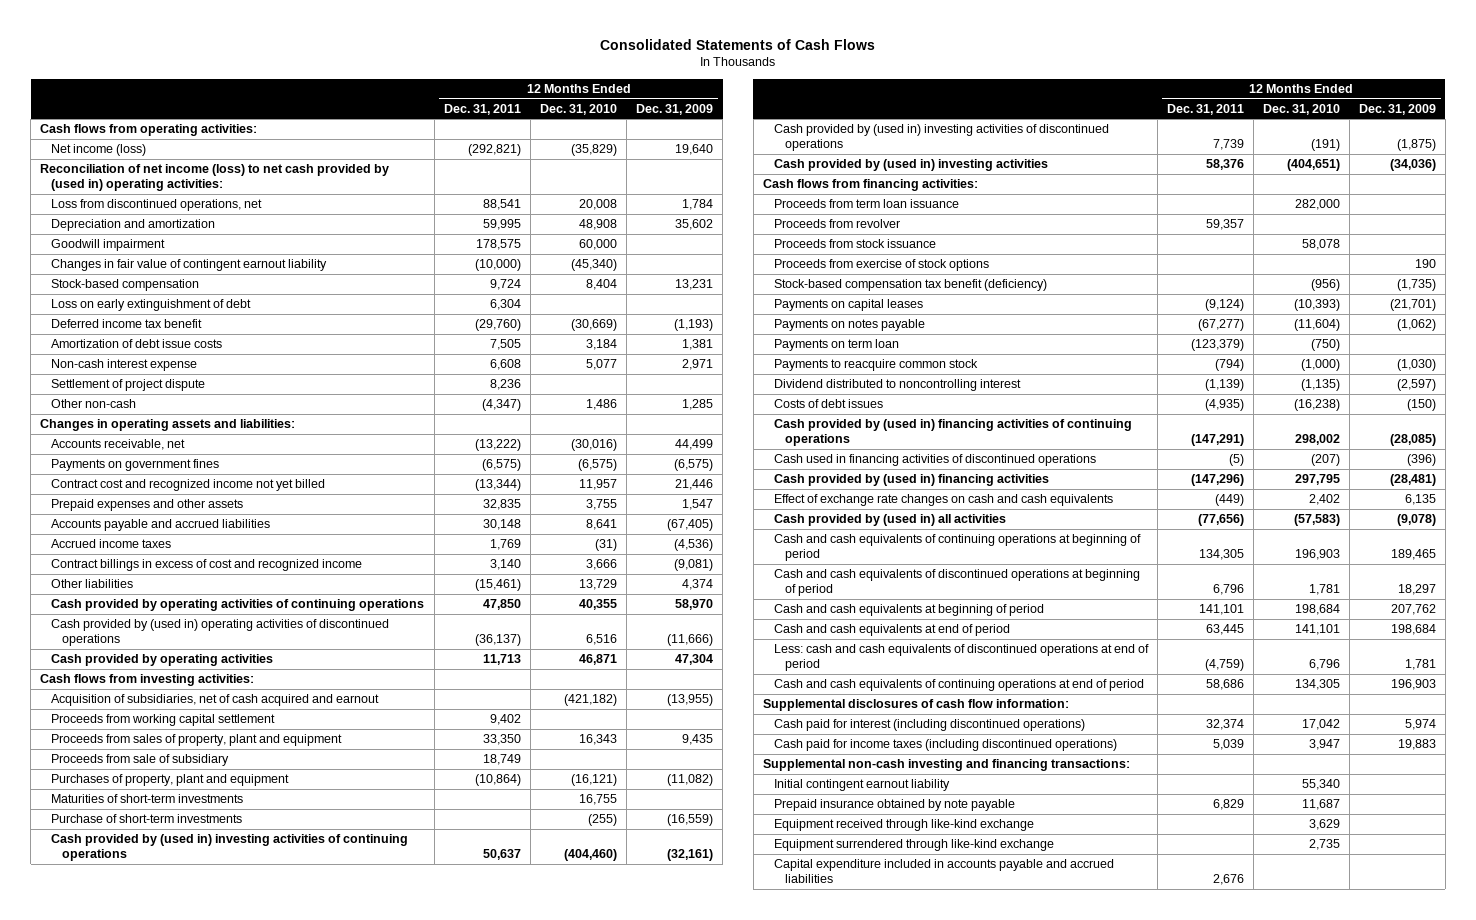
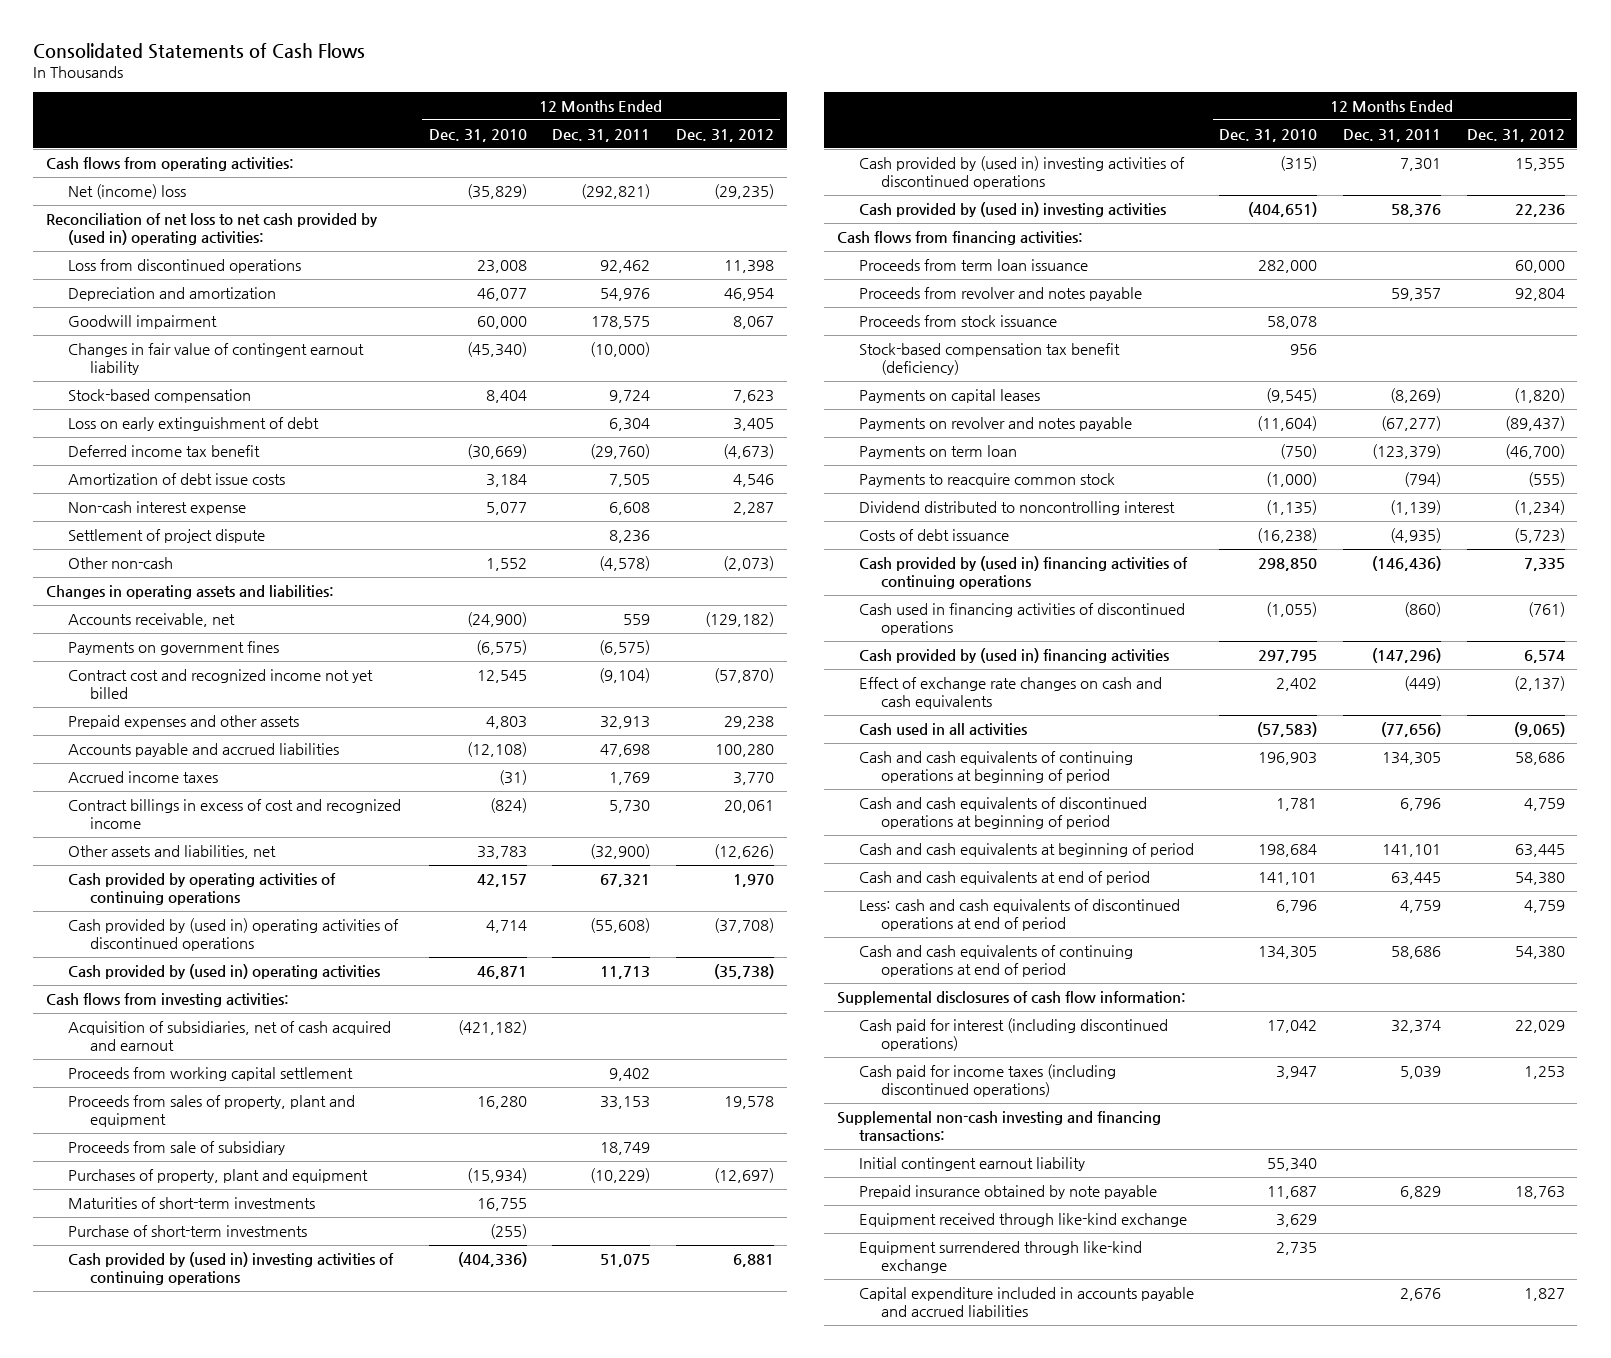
[636,103,714,115] Dec. 31, 2009 -> none
none -> [675,129,774,143] Dec. 31, 2012
[50,144,146,157] Net income (loss) -> [68,184,187,200] Net (income) loss
[40,164,390,191] Reconciliation of net income (loss) to net cash provided by (used in) operating activities: -> [46,213,379,246] Reconciliation of net loss to net cash provided by (used in) operating activities:
[50,199,262,212] Loss from discontinued operations, net -> [68,259,302,274] Loss from discontinued operations
[482,199,521,211] 88,541 -> [600,260,651,274] 92,462
[579,199,618,211] 20,008 -> [476,260,527,274] 23,008
[482,219,521,231] 59,995 -> [600,288,651,302] 54,976
[579,219,618,231] 48,908 -> [476,288,527,302] 46,077
[481,399,521,412] (4,347) -> [599,556,651,572] (4,578)
[586,399,618,411] 1,486 -> [485,558,527,572] 1,552
[474,439,521,452] (13,222) -> [623,614,651,626] 559
[571,439,618,452] (30,016) -> [466,612,527,628] (24,900)
[474,479,521,492] (13,344) -> [599,668,651,684] (9,104)
[579,479,618,491] 11,957 -> [476,670,527,684] 12,545
[482,499,521,511] 32,835 -> [600,716,651,730] 32,913
[586,499,618,511] 3,755 -> [485,716,527,730] 4,803
[482,519,521,531] 30,148 -> [600,744,651,758] 47,698
[586,519,618,531] 8,641 -> [466,742,527,758] (12,108)
[489,559,521,571] 3,140 -> [609,800,651,814] 5,730
[586,559,618,571] 3,666 -> [489,798,527,814] (824)
[50,579,133,589] Other liabilities -> [68,845,277,860] Other assets and liabilities, net
[474,579,521,592] (15,461) -> [590,844,651,860] (32,900)
[579,579,618,591] 13,729 -> [476,846,527,860] 33,783
[482,599,521,611] 47,850 -> [600,874,651,888] 67,321
[579,599,618,611] 40,355 -> [476,874,527,888] 42,157
[474,633,521,646] (36,137) -> [590,918,651,934] (55,608)
[586,633,618,645] 6,516 -> [485,920,527,934] 4,714
[50,654,273,667] Cash provided by operating activities -> [68,964,381,980] Cash provided by (used in) operating activities
[482,734,521,746] 33,350 -> [600,1096,651,1110] 33,153
[579,734,618,746] 16,343 -> [476,1096,527,1110] 16,280
[474,774,521,787] (10,864) -> [590,1168,651,1184] (10,229)
[571,774,618,787] (16,121) -> [466,1168,527,1184] (15,934)
[482,848,521,860] 50,637 -> [600,1254,651,1268] 51,075
[564,848,618,861] (404,460) -> [457,1252,527,1268] (404,336)
[1212,138,1244,150] 7,739 -> [1400,158,1442,172] 7,301
[1310,138,1340,151] (191) -> [1280,156,1318,172] (315)
[773,219,900,229] Proceeds from revolver -> [858,287,1142,302] Proceeds from revolver and notes payable
[773,259,989,272] Proceeds from exercise of stock options -> none
[1310,279,1340,292] (956) -> [1290,344,1318,356] 956
[1204,299,1244,312] (9,124) -> [1390,388,1442,404] (8,269)
[1293,299,1340,312] (10,393) -> [1266,388,1318,404] (9,545)
[773,319,925,332] Payments on notes payable -> [858,417,1132,432] Payments on revolver and notes payable
[773,399,883,409] Costs of debt issues -> [858,529,1009,542] Costs of debt issuance
[1190,433,1244,446] (147,291) -> [1372,556,1442,572] (146,436)
[1294,433,1340,445] 298,002 -> [1258,558,1318,572] 298,850
[1228,454,1244,467] (5) -> [1404,602,1442,618] (860)
[1310,454,1340,467] (207) -> [1266,602,1318,618] (1,055)
[773,514,1006,527] Cash provided by (used in) all activities -> [858,723,1027,736] Cash used in all activities
[1204,658,1244,671] (4,759) -> [1400,900,1442,914] 4,759

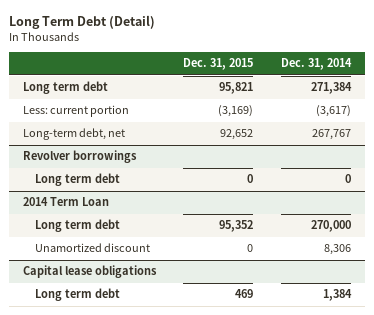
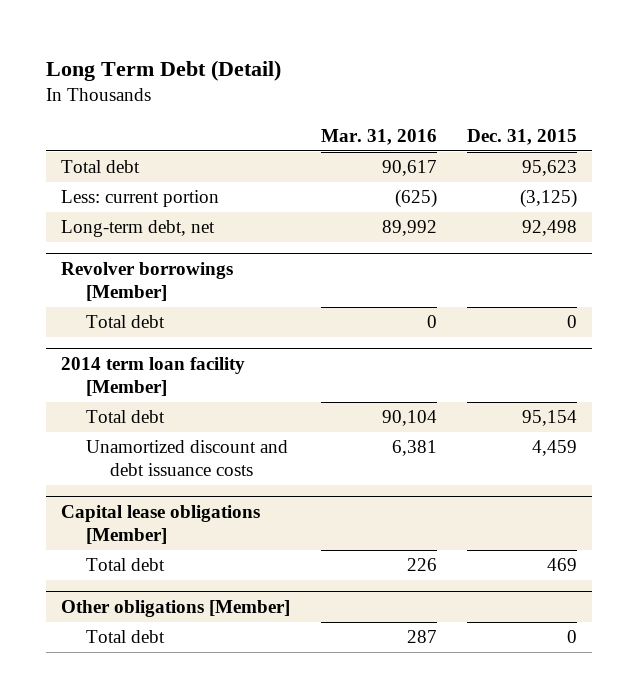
[281,58,353,71] Dec. 31, 2014 -> none
none -> [320,128,437,145] Mar. 31, 2016
[34,243,150,253] Unamortized discount -> none
[22,81,108,95] Long term debt -> [61,160,141,174] Total debt
[219,82,254,95] 95,821 -> [521,160,577,177] 95,623
[218,105,254,118] (3,169) -> [519,189,577,209] (3,125)
[220,129,254,141] 92,652 -> [521,220,577,237] 92,498
[22,150,137,164] Revolver borrowings -> [61,261,234,301] Revolver borrowings [Member]
[34,173,120,187] Long term debt -> [85,315,165,329] Total debt
[22,197,109,207] 2014 Term Loan -> [61,356,246,396] 2014 term loan facility [Member]
[34,219,120,233] Long term debt -> [85,410,165,424] Total debt
[219,220,254,233] 95,352 -> [521,410,577,427] 95,154
none -> [85,440,288,477] Unamortized discount and debt issuance costs
[22,265,157,279] Capital lease obligations -> [61,504,261,544] Capital lease obligations [Member]
[34,288,120,302] Long term debt -> [85,558,165,572] Total debt
none -> [61,599,291,617] Other obligations [Member]
none -> [85,630,165,644] Total debt

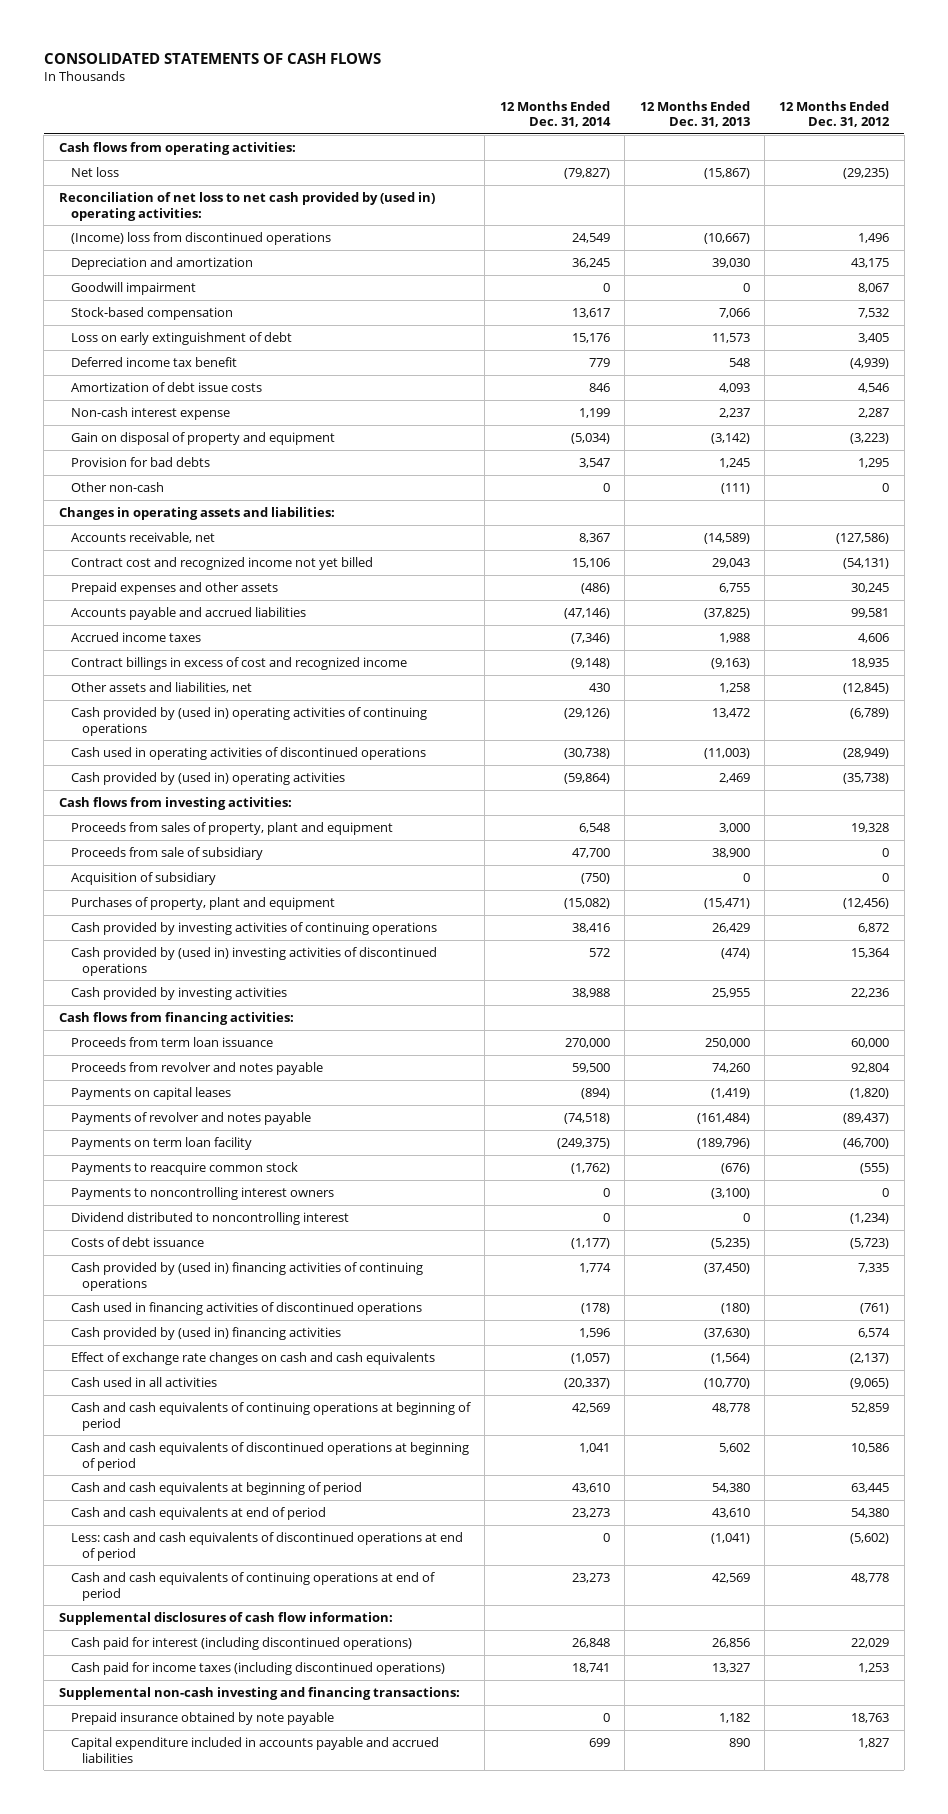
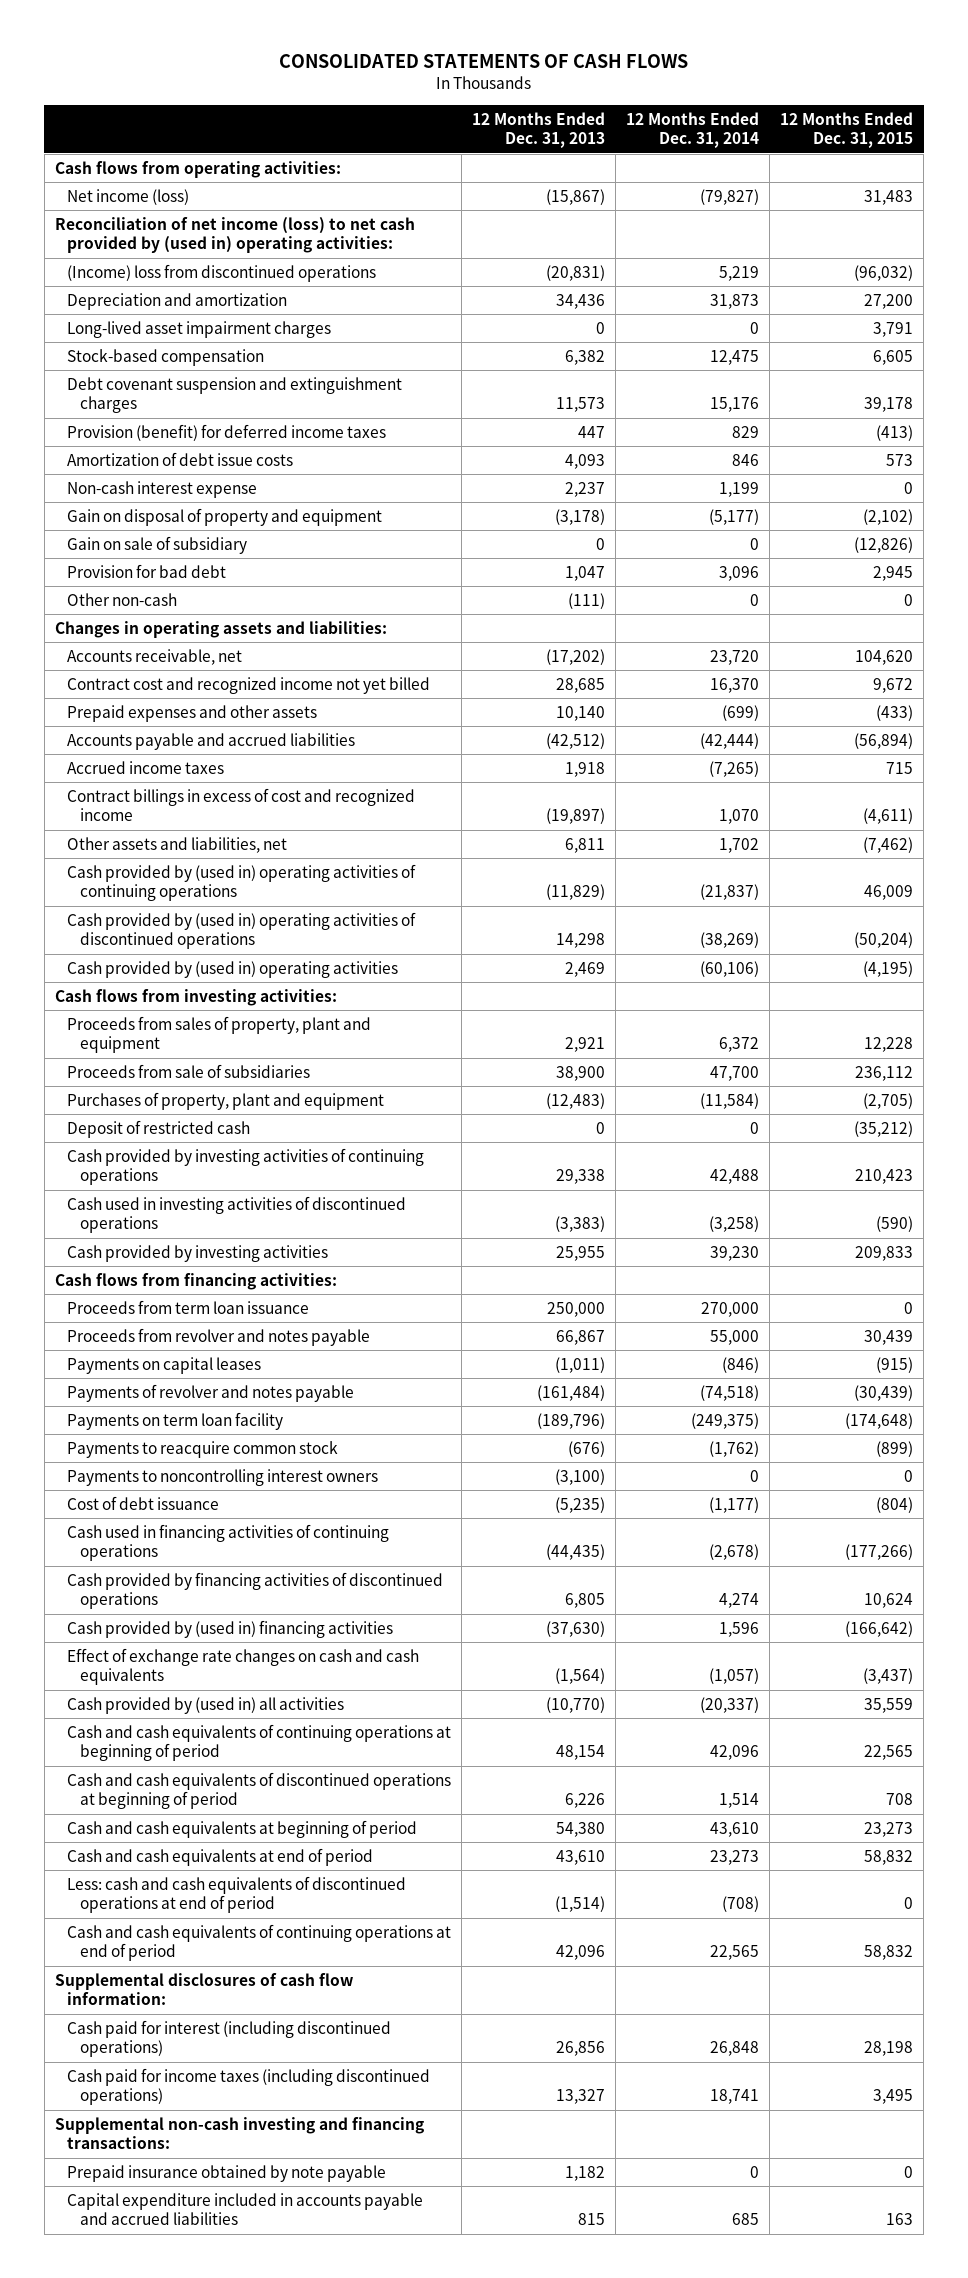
[779,100,891,128] 12 Months Ended Dec. 31, 2012 -> none
none -> [780,111,914,149] 12 Months Ended Dec. 31, 2015
[70,281,196,295] Goodwill impairment -> none
[70,166,119,177] Net loss -> [67,188,190,205] Net income (loss)
[58,191,435,221] Reconciliation of net loss to net cash provided by (used in) operating activities: -> [54,216,415,254] Reconciliation of net income (loss) to net cash provided by (used in) operating activities:
[571,232,610,243] 24,549 -> [719,265,760,281] 5,219
[703,232,750,244] (10,667) -> [546,264,606,281] (20,831)
[571,257,610,268] 36,245 -> [710,293,760,309] 31,873
[711,257,750,268] 39,030 -> [556,293,606,309] 34,436
none -> [67,320,332,338] Long-lived asset impairment charges
[571,307,610,318] 13,617 -> [710,349,760,365] 12,475
[718,307,750,318] 7,066 -> [565,349,606,365] 6,382
[70,331,292,345] Loss on early extinguishment of debt -> [67,376,403,414] Debt covenant suspension and extinguishment charges
[70,356,237,367] Deferred income tax benefit -> [67,423,387,441] Provision (benefit) for deferred income taxes
[588,357,610,367] 779 -> [732,425,760,438] 829
[728,357,750,367] 548 -> [578,425,606,438] 447
[570,432,610,444] (5,034) -> [709,508,760,525] (5,177)
[710,432,750,444] (3,142) -> [555,508,606,525] (3,178)
none -> [67,535,248,554] Gain on sale of subsidiary
[70,456,210,467] Provision for bad debts -> [67,563,227,578] Provision for bad debt
[578,457,610,468] 3,547 -> [719,565,760,581] 3,096
[718,457,750,468] 1,245 -> [565,565,606,581] 1,047
[578,532,610,543] 8,367 -> [710,649,760,665] 23,720
[703,532,750,544] (14,589) -> [546,648,606,665] (17,202)
[571,557,610,568] 15,106 -> [710,677,760,693] 16,370
[711,557,750,568] 29,043 -> [556,677,606,693] 28,685
[580,582,610,594] (486) -> [722,704,760,721] (699)
[718,582,750,593] 6,755 -> [556,705,606,721] 10,140
[563,607,610,619] (47,146) -> [700,732,760,749] (42,444)
[703,607,750,619] (37,825) -> [546,732,606,749] (42,512)
[570,632,610,644] (7,346) -> [709,760,760,777] (7,265)
[718,632,750,643] 1,988 -> [565,761,606,777] 1,918
[570,657,610,669] (9,148) -> [719,809,760,825] 1,070
[710,657,750,669] (9,163) -> [546,808,606,825] (19,897)
[588,682,610,692] 430 -> [719,837,760,853] 1,702
[718,682,750,693] 1,258 -> [565,837,606,853] 6,811
[563,707,610,719] (29,126) -> [700,884,760,901] (21,837)
[711,707,750,718] 13,472 -> [546,884,606,901] (11,829)
[70,746,426,760] Cash used in operating activities of discontinued operations -> [67,911,417,950] Cash provided by (used in) operating activities of discontinued operations
[563,747,610,759] (30,738) -> [700,932,760,949] (38,269)
[703,747,750,759] (11,003) -> [556,933,606,949] 14,298
[563,772,610,784] (59,864) -> [700,960,760,977] (60,106)
[70,871,216,885] Acquisition of subsidiary -> none
[578,822,610,833] 6,548 -> [719,1037,760,1053] 6,372
[718,822,750,833] 3,000 -> [565,1037,606,1053] 2,921
[70,846,263,860] Proceeds from sale of subsidiary -> [67,1063,311,1078] Proceeds from sale of subsidiaries
[563,897,610,909] (15,082) -> [700,1092,760,1109] (11,584)
[703,897,750,909] (15,471) -> [546,1092,606,1109] (12,483)
none -> [67,1119,251,1138] Deposit of restricted cash
[571,922,610,933] 38,416 -> [710,1169,760,1185] 42,488
[711,922,750,933] 26,429 -> [556,1169,606,1185] 29,338
[70,946,437,976] Cash provided by (used in) investing activities of discontinued operations -> [67,1195,407,1234] Cash used in investing activities of discontinued operations
[588,947,610,957] 572 -> [709,1216,760,1233] (3,258)
[720,947,750,959] (474) -> [555,1216,606,1233] (3,383)
[571,987,610,998] 38,988 -> [710,1245,760,1261] 39,230
[571,1062,610,1073] 59,500 -> [710,1329,760,1345] 55,000
[711,1062,750,1073] 74,260 -> [556,1329,606,1345] 66,867
[580,1087,610,1099] (894) -> [722,1356,760,1373] (846)
[710,1087,750,1099] (1,419) -> [555,1356,606,1373] (1,011)
[70,1211,349,1225] Dividend distributed to noncontrolling interest -> none
[70,1236,204,1247] Costs of debt issuance -> [67,1495,220,1510] Cost of debt issuance
[70,1261,423,1291] Cash provided by (used in) financing activities of continuing operations -> [67,1523,390,1562] Cash used in financing activities of continuing operations
[578,1262,611,1273] 1,774 -> [709,1544,760,1561] (2,678)
[703,1262,750,1274] (37,450) -> [546,1544,606,1561] (44,435)
[70,1301,422,1315] Cash used in financing activities of discontinued operations -> [67,1571,444,1610] Cash provided by financing activities of discontinued operations
[580,1302,610,1314] (178) -> [719,1593,760,1609] 4,274
[720,1302,750,1314] (180) -> [565,1593,606,1609] 6,805
[70,1376,217,1387] Cash used in all activities -> [67,1696,345,1714] Cash provided by (used in) all activities
[571,1402,610,1413] 42,569 -> [710,1745,760,1761] 42,096
[711,1402,750,1413] 48,778 -> [556,1745,606,1761] 48,154
[578,1442,610,1453] 1,041 -> [719,1793,760,1809] 1,514
[718,1442,750,1453] 5,602 -> [565,1793,606,1809] 6,226
[602,1532,610,1542] 0 -> [722,1896,760,1913] (708)
[710,1532,750,1544] (1,041) -> [555,1896,606,1913] (1,514)
[571,1572,610,1583] 23,273 -> [710,1945,760,1961] 22,565
[711,1572,750,1583] 42,569 -> [556,1945,606,1961] 42,096
[588,1737,610,1747] 699 -> [732,2213,760,2226] 685
[728,1737,750,1747] 890 -> [578,2213,606,2226] 815

